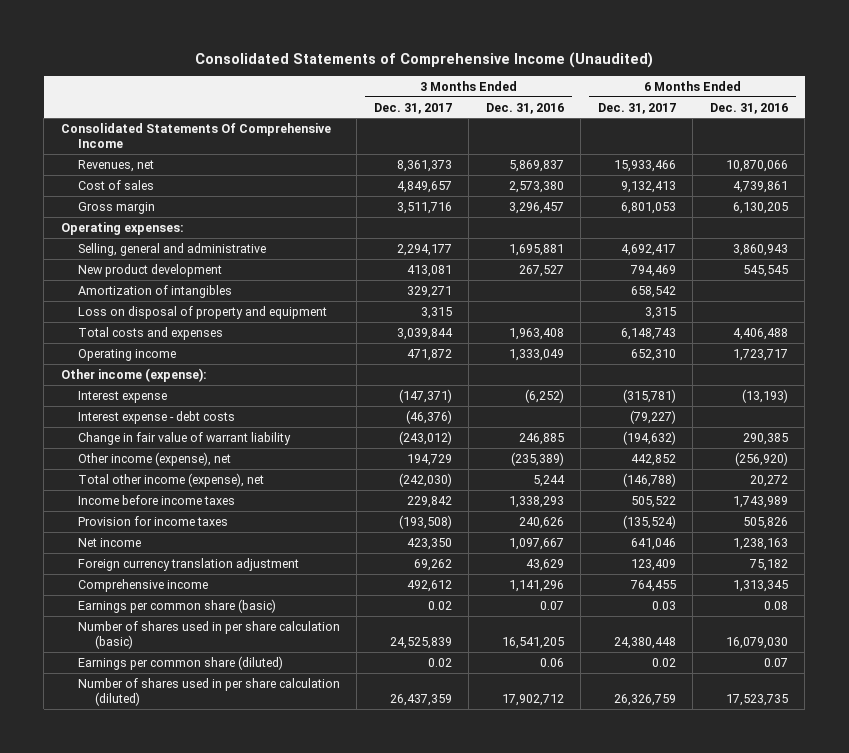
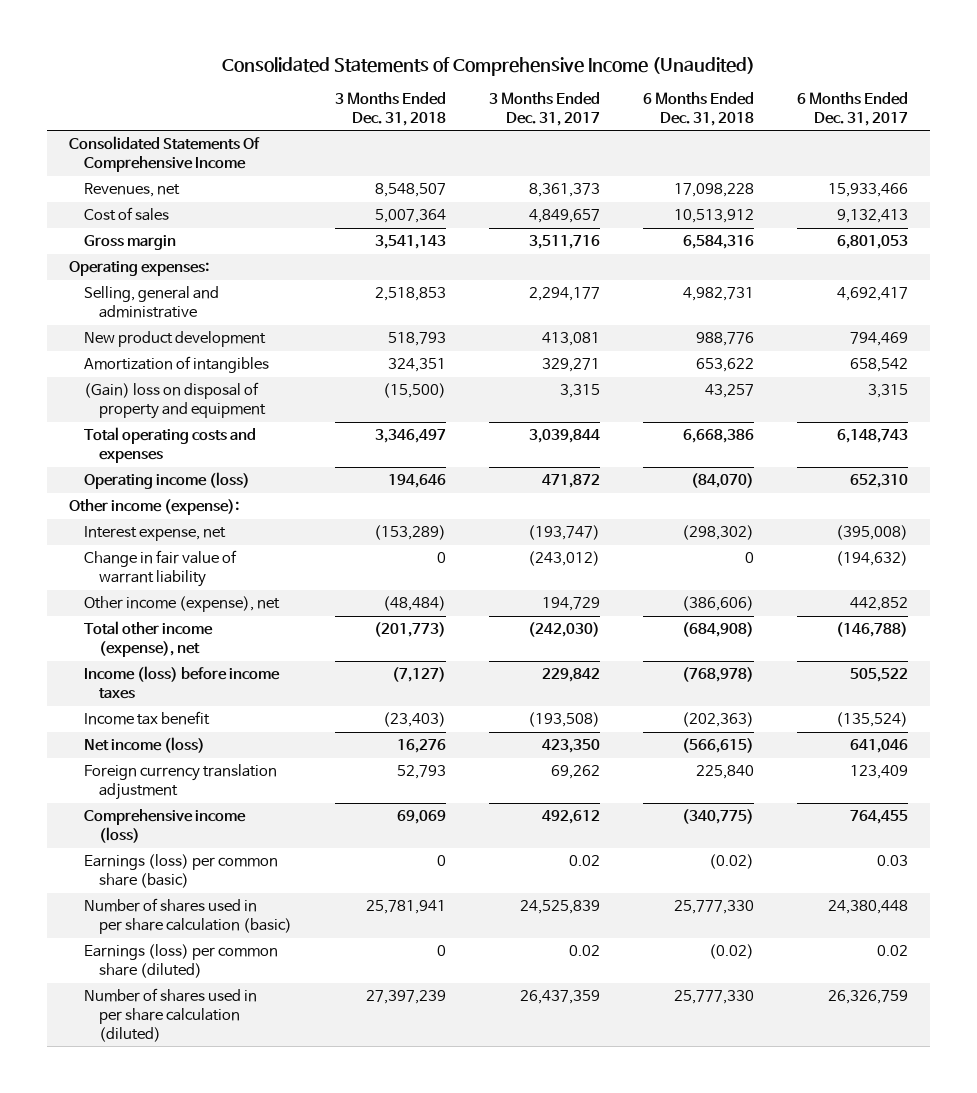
[485,102,564,114] Dec. 31, 2016 -> none
[709,102,788,114] Dec. 31, 2016 -> none
none -> [335,91,447,126] 3 Months Ended Dec. 31, 2018
none -> [643,91,755,126] 6 Months Ended Dec. 31, 2018
[77,305,327,319] Loss on disposal of property and equipment -> [84,382,267,420] (Gain) loss on disposal of property and equipment
[77,326,223,340] Total costs and expenses -> [84,427,257,464] Total operating costs and expenses
[77,348,176,361] Operating income -> [84,472,251,490] Operating income (loss)
[77,410,235,424] Interest expense - debt costs -> none
[77,390,167,403] Interest expense -> [84,526,227,542] Interest expense, net
[398,388,452,403] (147,371) -> [528,525,601,541] (193,747)
[622,388,676,403] (315,781) -> [836,525,909,541] (395,008)
[77,494,235,505] Income before income taxes -> [84,666,281,700] Income (loss) before income taxes
[77,515,228,526] Provision for income taxes -> [84,711,211,726] Income tax benefit
[77,537,141,547] Net income -> [84,737,206,754] Net income (loss)
[77,578,208,592] Comprehensive income -> [84,809,247,844] Comprehensive income (loss)
[77,598,276,613] Earnings per common share (basic) -> [84,854,279,889] Earnings (loss) per common share (basic)
[77,655,283,670] Earnings per common share (diluted) -> [84,944,279,979] Earnings (loss) per common share (diluted)

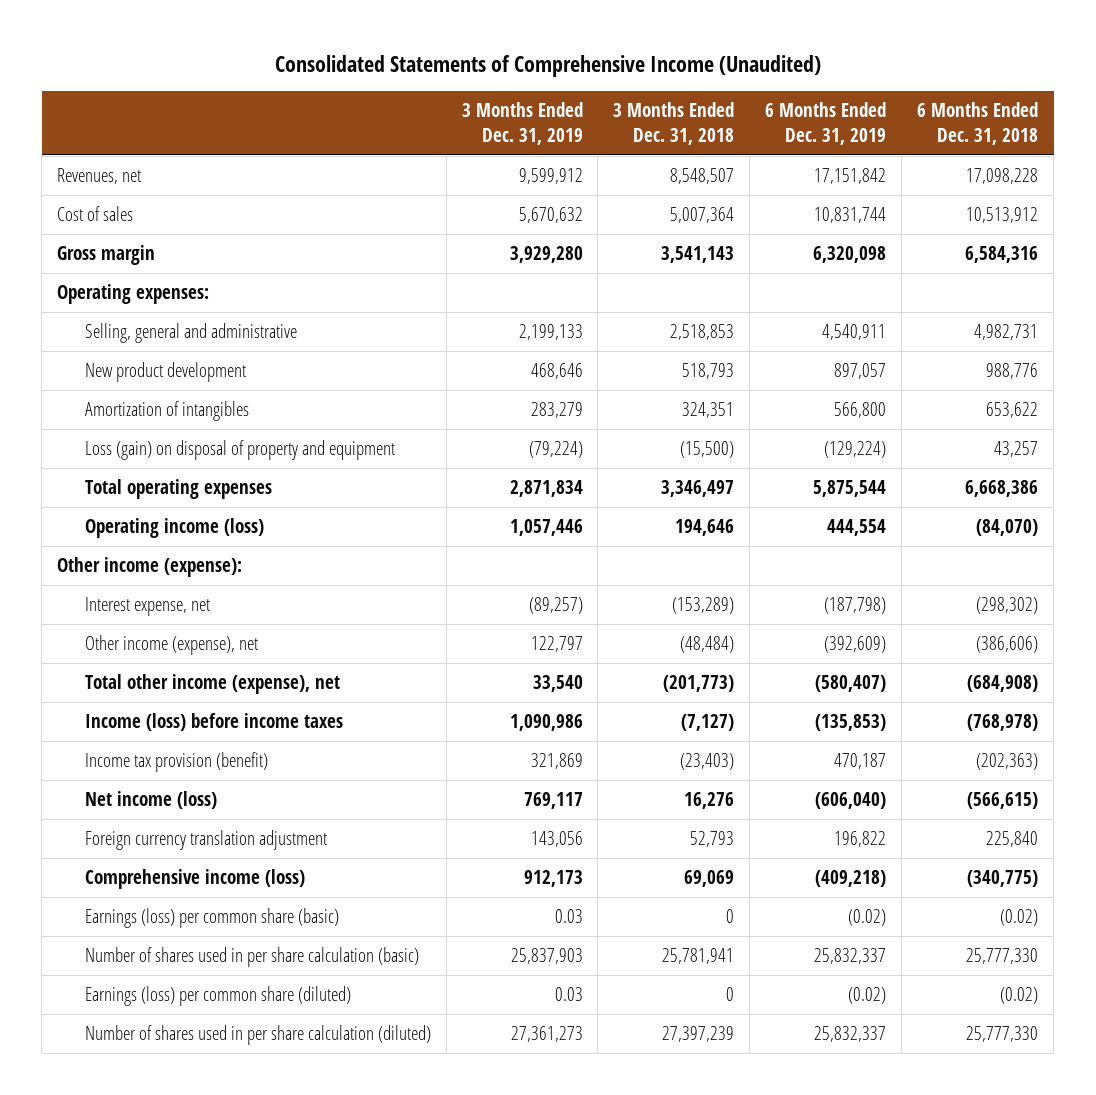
[489,91,601,126] 3 Months Ended Dec. 31, 2017 -> none
[797,91,909,126] 6 Months Ended Dec. 31, 2017 -> none
none -> [461,102,583,146] 3 Months Ended Dec. 31, 2019
none -> [765,102,887,146] 6 Months Ended Dec. 31, 2019
[68,136,260,173] Consolidated Statements Of Comprehensive Income -> none
[84,382,267,420] (Gain) loss on disposal of property and equipment -> [84,440,395,461] Loss (gain) on disposal of property and equipment
[84,427,257,464] Total operating costs and expenses -> [84,479,272,500] Total operating expenses
[84,550,238,588] Change in fair value of warrant liability -> none
[84,711,211,726] Income tax benefit -> [84,752,268,773] Income tax provision (benefit)

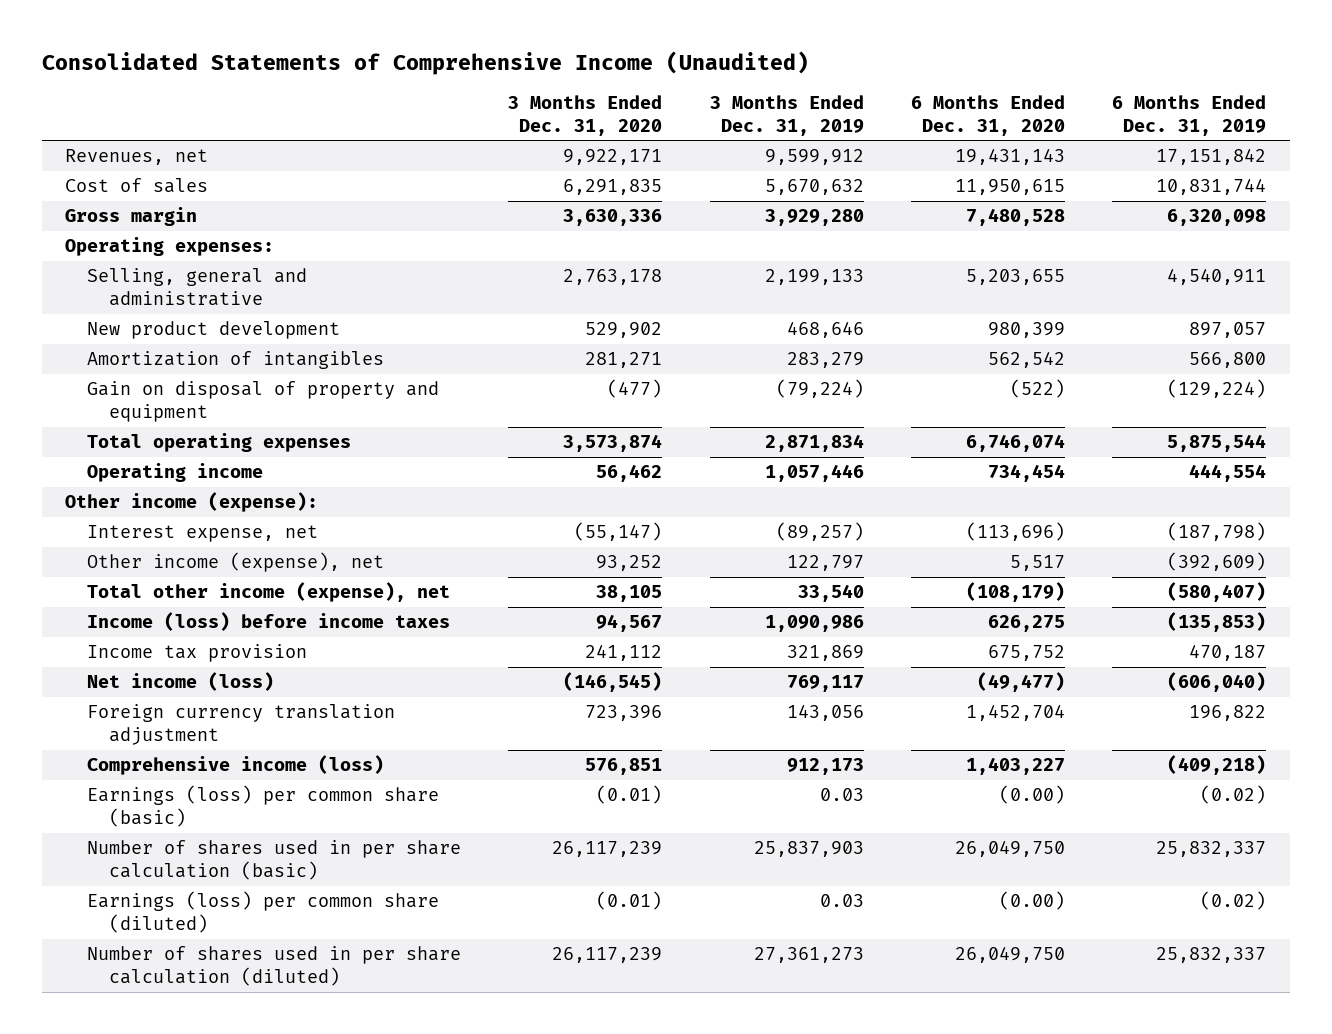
[613,102,735,146] 3 Months Ended Dec. 31, 2018 -> none
[917,102,1039,146] 6 Months Ended Dec. 31, 2018 -> none
none -> [508,95,663,136] 3 Months Ended Dec. 31, 2020
none -> [911,95,1066,136] 6 Months Ended Dec. 31, 2020
[84,440,395,461] Loss (gain) on disposal of property and equipment -> [87,381,440,422] Gain on disposal of property and equipment
[84,518,264,539] Operating income (loss) -> [87,463,264,483] Operating income
[84,752,268,773] Income tax provision (benefit) -> [87,644,308,663] Income tax provision

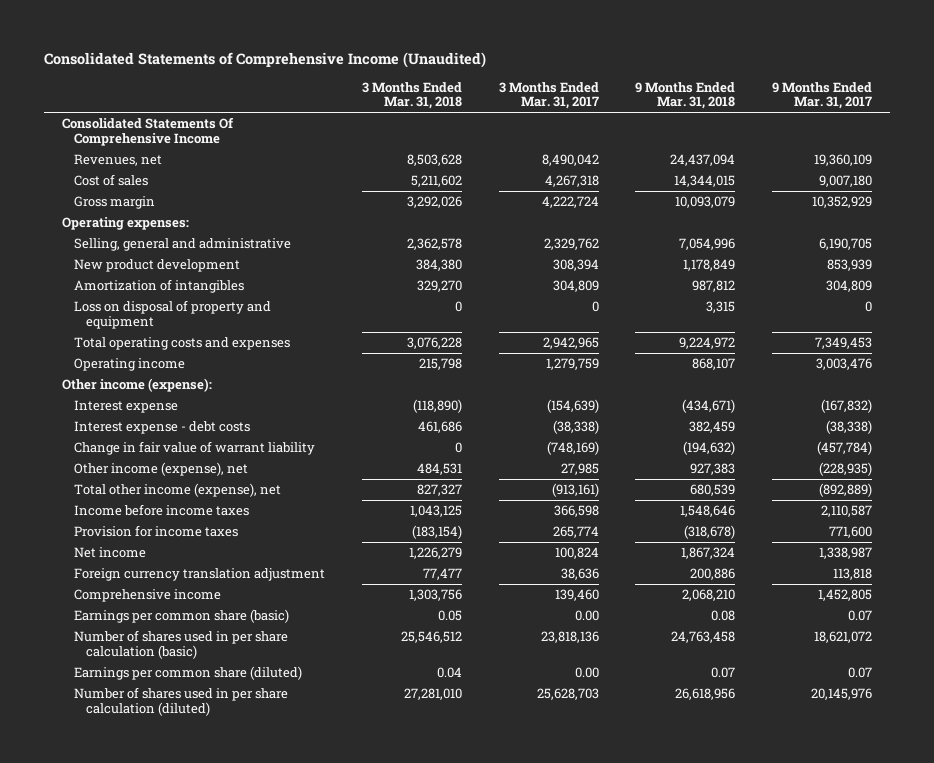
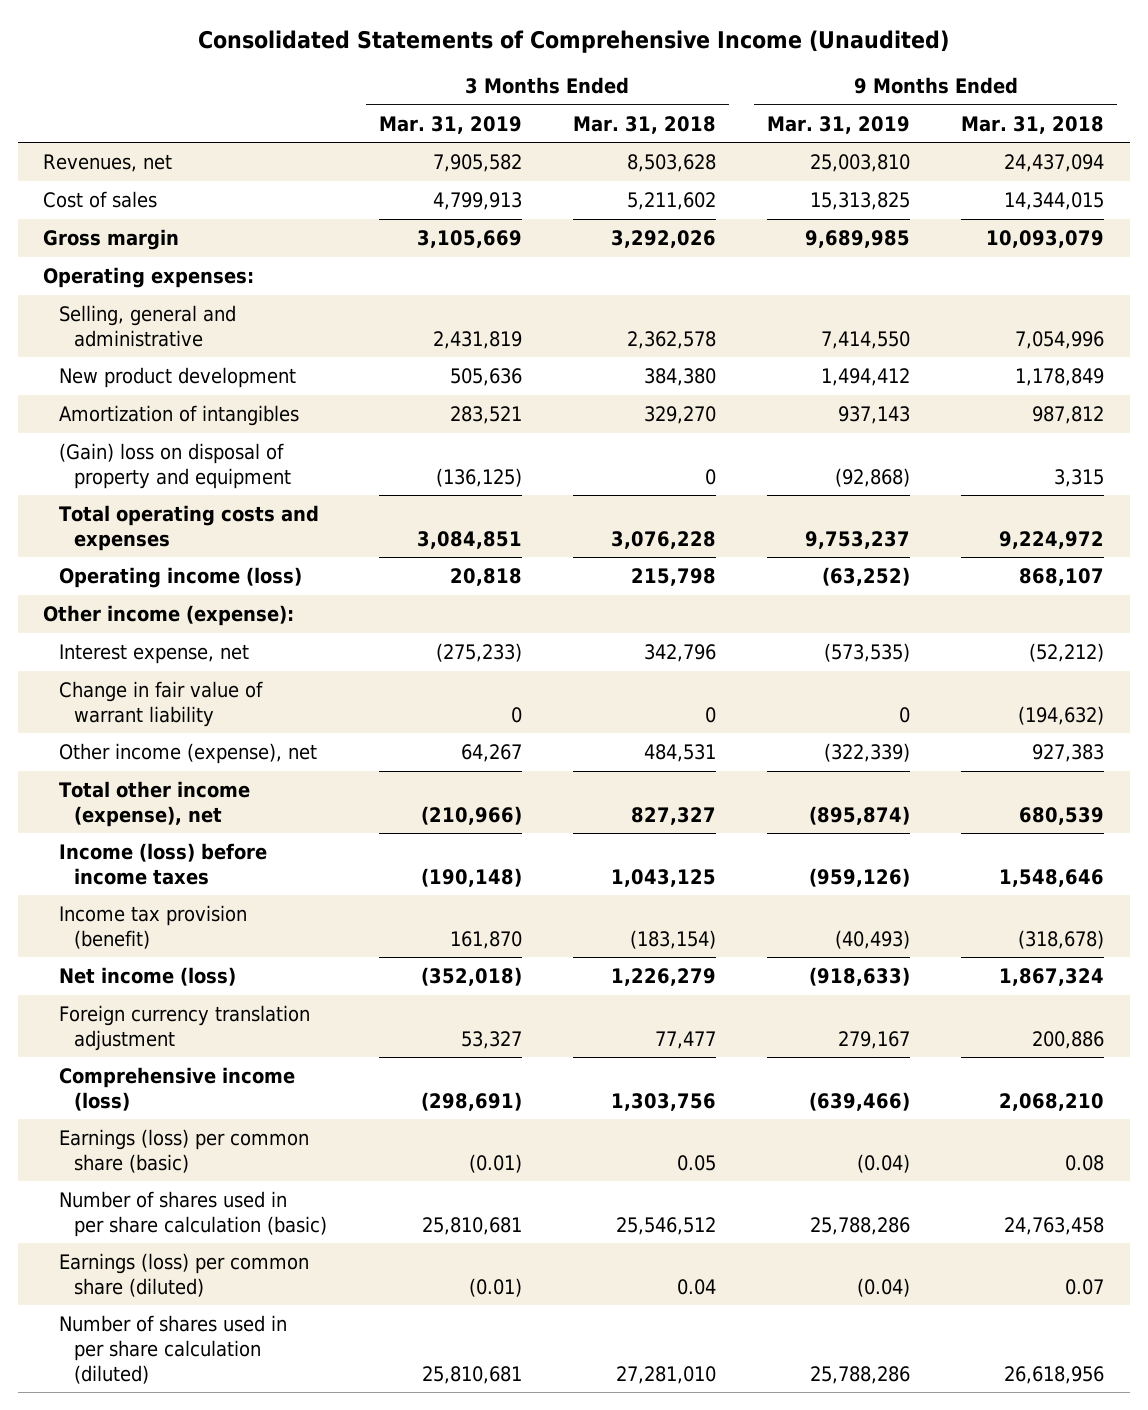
[498,81,599,110] 3 Months Ended Mar. 31, 2017 -> none
[771,81,872,110] 9 Months Ended Mar. 31, 2017 -> none
none -> [378,115,522,134] Mar. 31, 2019
none -> [767,115,911,134] Mar. 31, 2019
[62,117,235,146] Consolidated Statements Of Comprehensive Income -> none
[74,300,272,329] Loss on disposal of property and equipment -> [58,442,292,489] (Gain) loss on disposal of property and equipment
[74,358,186,372] Operating income -> [58,566,302,588] Operating income (loss)
[74,421,251,435] Interest expense - debt costs -> none
[74,400,179,414] Interest expense -> [58,643,249,664] Interest expense, net
[412,399,462,414] (118,890) -> [643,643,716,662] 342,796
[682,399,736,414] (434,671) -> [1029,642,1105,662] (52,212)
[74,504,250,517] Income before income taxes -> [58,842,267,885] Income (loss) before income taxes
[74,525,239,538] Provision for income taxes -> [58,904,247,949] Income tax provision (benefit)
[74,547,147,559] Net income -> [58,966,236,986] Net income (loss)
[74,589,222,603] Comprehensive income -> [58,1066,295,1111] Comprehensive income (loss)
[74,609,290,624] Earnings per common share (basic) -> [58,1128,309,1173] Earnings (loss) per common share (basic)
[74,666,303,681] Earnings per common share (diluted) -> [58,1252,309,1297] Earnings (loss) per common share (diluted)

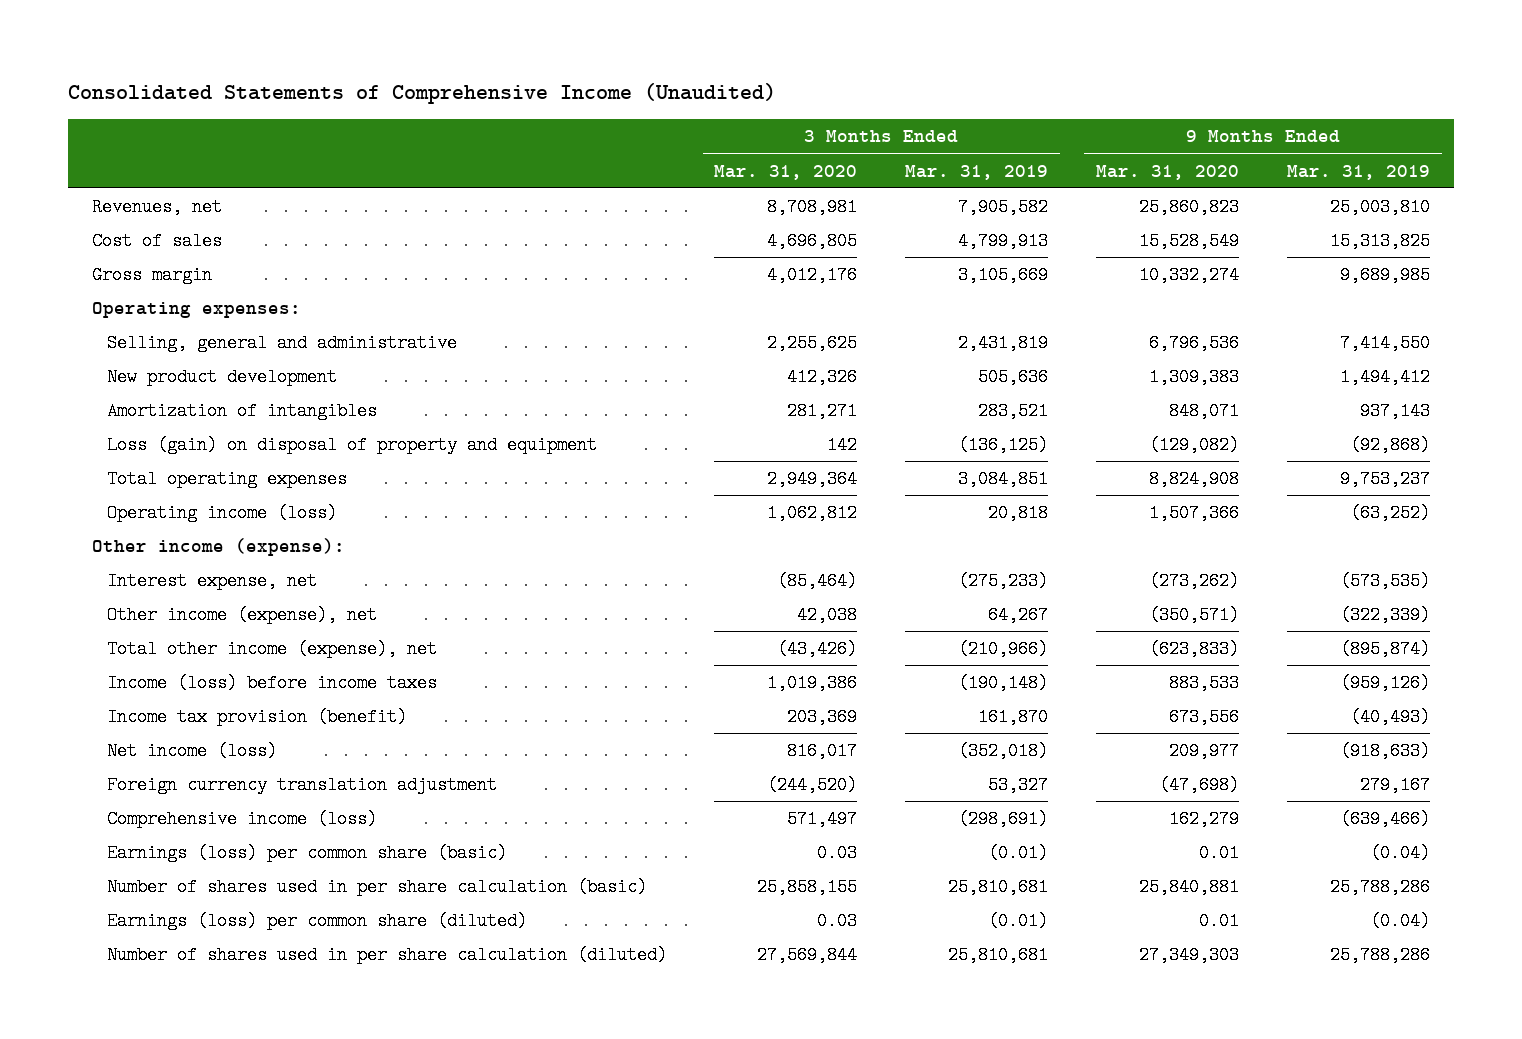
[572,115,716,134] Mar. 31, 2018 -> none
[961,115,1105,134] Mar. 31, 2018 -> none
none -> [714,164,858,180] Mar. 31, 2020
none -> [1095,164,1239,180] Mar. 31, 2020
[58,442,292,489] (Gain) loss on disposal of property and equipment -> [106,436,597,455] Loss (gain) on disposal of property and equipment
[58,504,319,551] Total operating costs and expenses -> [106,470,347,489] Total operating expenses
[58,680,263,727] Change in fair value of warrant liability -> none

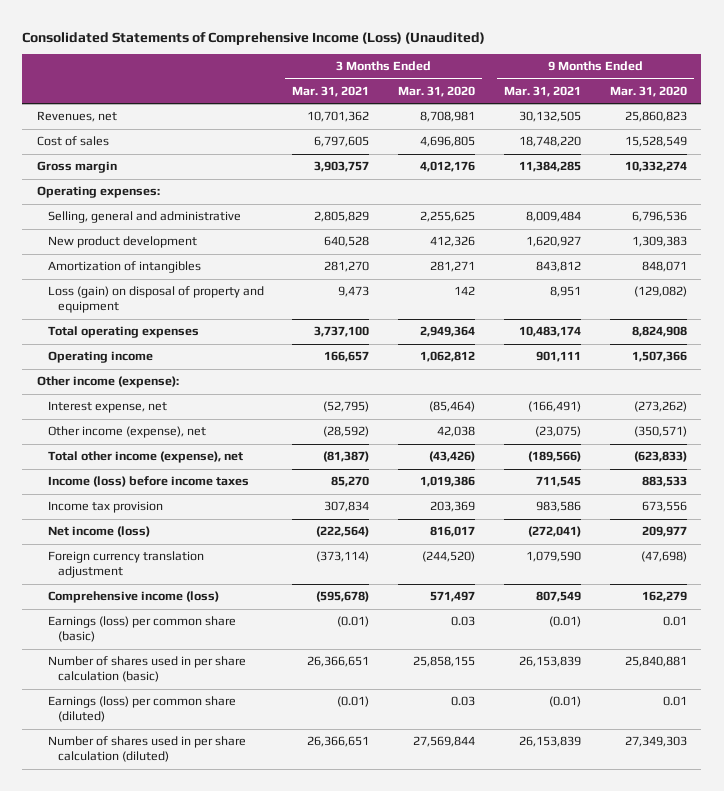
[68,83,777,105] Consolidated Statements of Comprehensive Income (Unaudited) -> [22,31,486,45] Consolidated Statements of Comprehensive Income (Loss) (Unaudited)
[905,164,1049,180] Mar. 31, 2019 -> none
[1286,164,1430,180] Mar. 31, 2019 -> none
none -> [292,85,370,97] Mar. 31, 2021
none -> [504,85,582,97] Mar. 31, 2021
[106,504,337,523] Operating income (loss) -> [47,351,153,364] Operating income
[106,708,407,727] Income tax provision (benefit) -> [47,501,163,514] Income tax provision

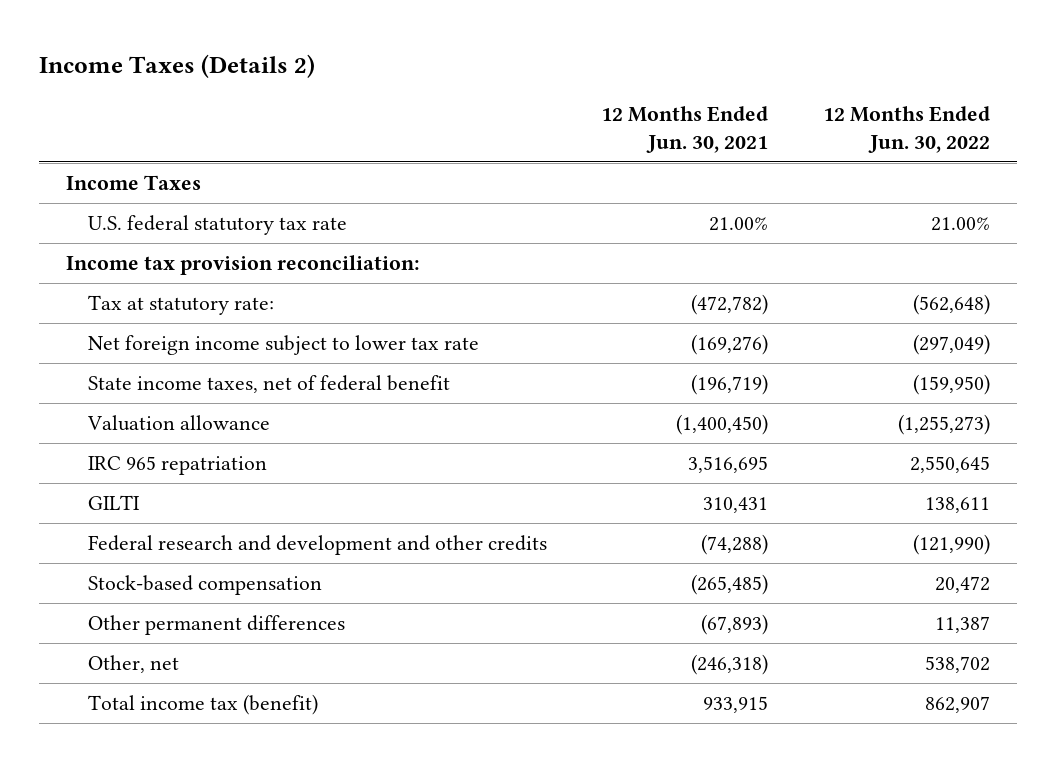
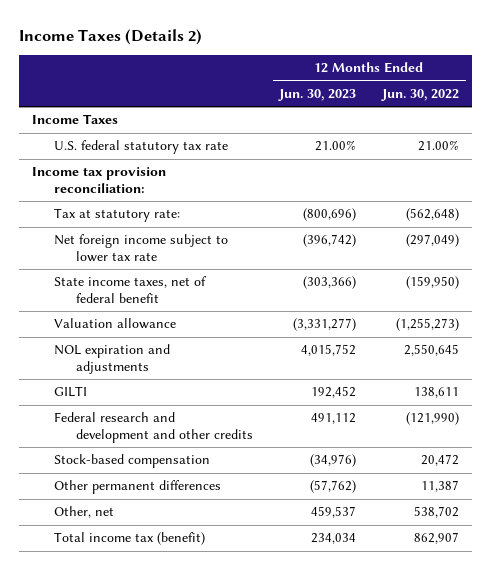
[601,106,769,154] 12 Months Ended Jun. 30, 2021 -> none
none -> [278,89,357,102] Jun. 30, 2023
[88,455,268,475] IRC 965 repatriation -> [53,344,170,375] NOL expiration and adjustments

